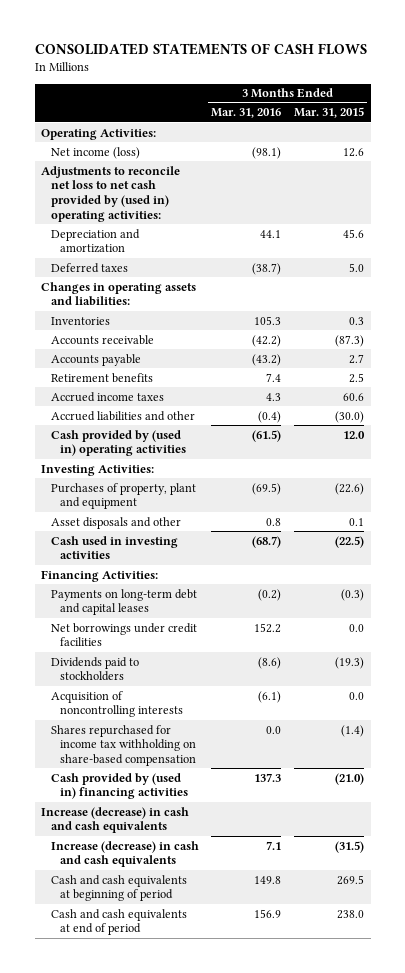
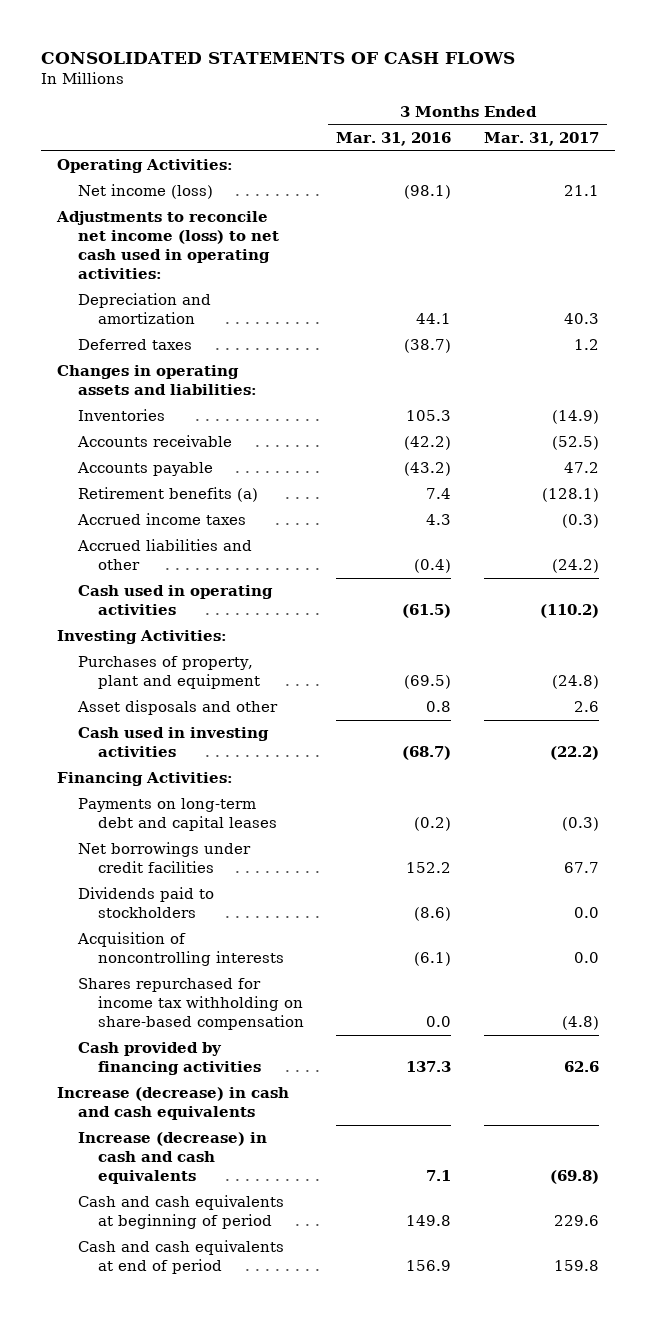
[294,107,365,119] Mar. 31, 2015 -> none
none -> [483,132,599,147] Mar. 31, 2017
[41,165,181,222] Adjustments to reconcile net loss to net cash provided by (used in) operating activities: -> [56,211,279,280] Adjustments to reconcile net income (loss) to net cash used in operating activities:
[50,372,153,383] Retirement benefits -> [77,487,258,503] Retirement benefits (a)
[50,429,187,457] Cash provided by (used in) operating activities -> [77,585,273,616] Cash used in operating activities
[50,772,189,800] Cash provided by (used in) financing activities -> [77,1042,262,1076] Cash provided by financing activities

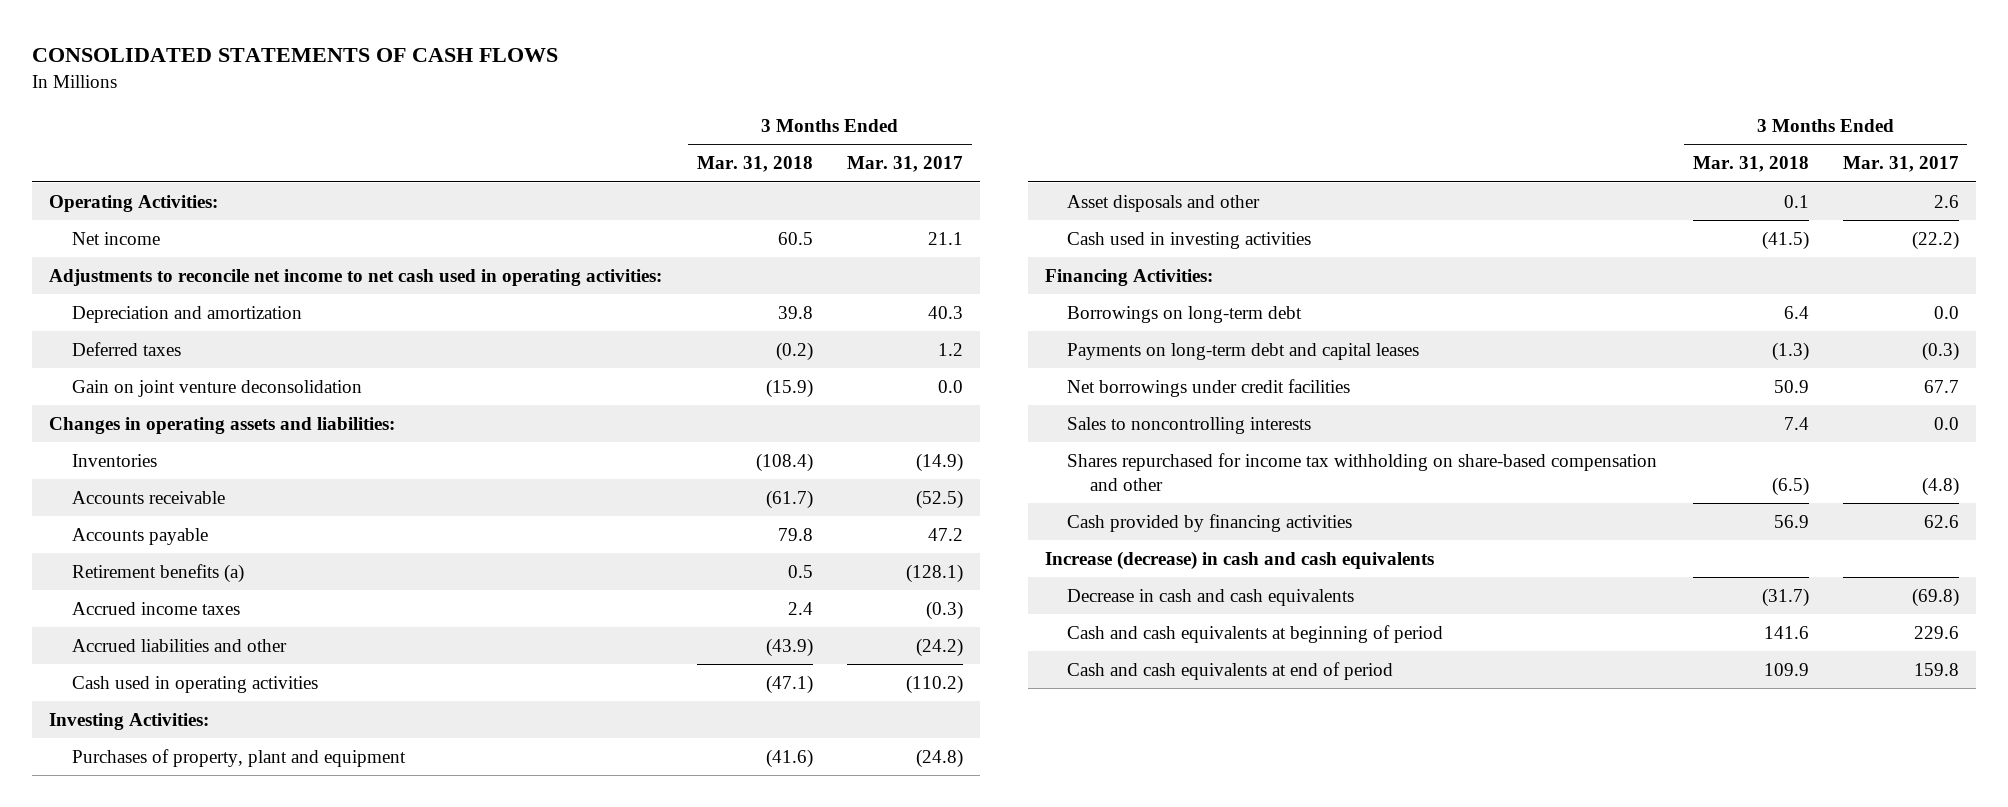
[336,132,452,147] Mar. 31, 2016 -> none
none -> [696,156,813,173] Mar. 31, 2018
[77,184,213,200] Net income (loss) -> [71,231,160,245] Net income
[56,211,279,280] Adjustments to reconcile net income (loss) to net cash used in operating activities: -> [49,268,663,286] Adjustments to reconcile net income to net cash used in operating activities:
none -> [71,379,362,397] Gain on joint venture deconsolidation
none -> [1067,305,1303,323] Borrowings on long-term debt
[77,887,214,919] Dividends paid to stockholders -> none
[76,932,285,967] Acquisition of noncontrolling interests -> none
none -> [1067,416,1312,434] Sales to noncontrolling interests
[77,978,305,1031] Shares repurchased for income tax withholding on share-based compensation -> [1067,452,1658,491] Shares repurchased for income tax withholding on share-based compensation and other
[77,1132,267,1185] Increase (decrease) in cash and cash equivalents -> [1067,588,1355,606] Decrease in cash and cash equivalents

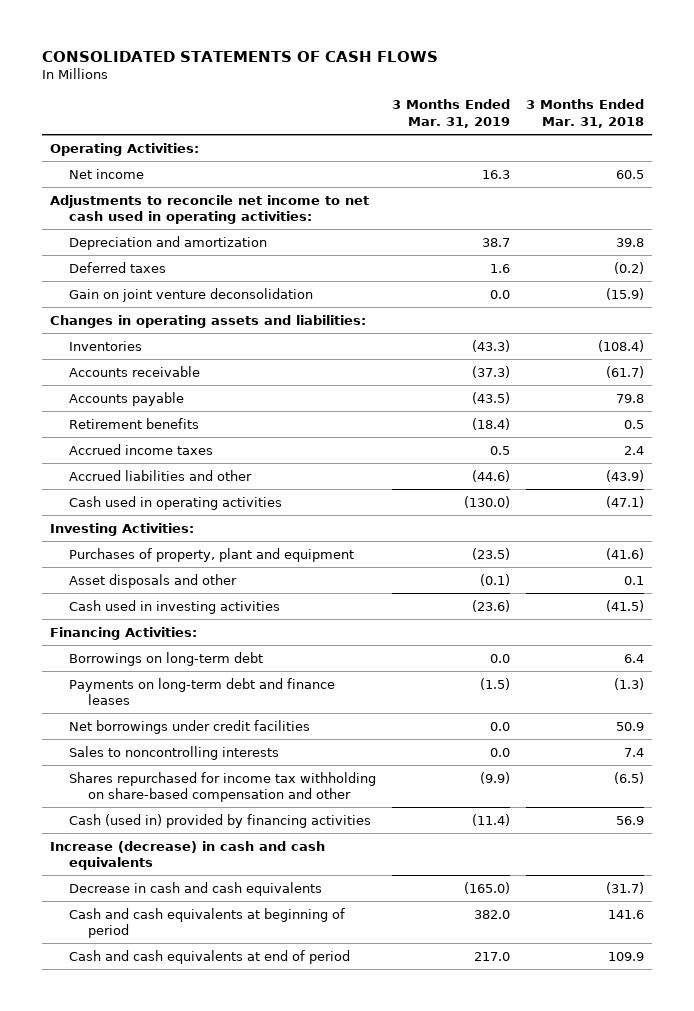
[847,156,964,173] Mar. 31, 2017 -> none
none -> [392,99,511,128] 3 Months Ended Mar. 31, 2019
[71,563,244,583] Retirement benefits (a) -> [69,417,200,429] Retirement benefits
[1067,342,1420,360] Payments on long-term debt and capital leases -> [69,677,336,706] Payments on long-term debt and finance leases
[1067,513,1353,532] Cash provided by financing activities -> [69,813,372,828] Cash (used in) provided by financing activities

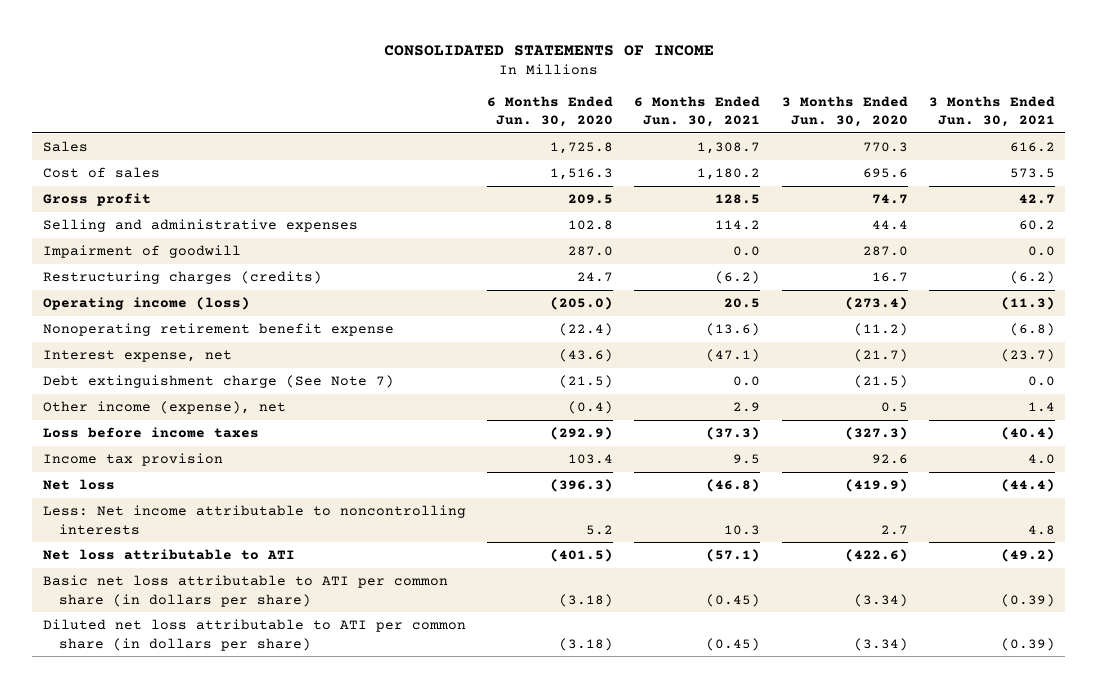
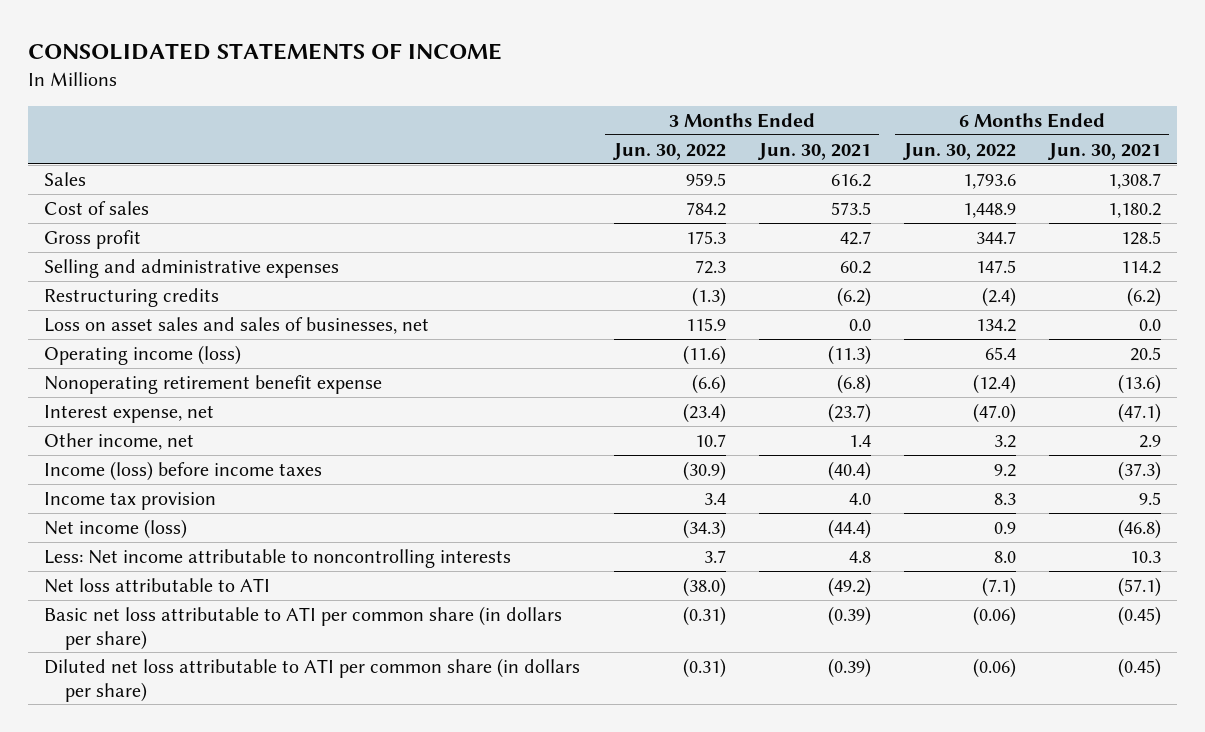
[487,95,614,128] 6 Months Ended Jun. 30, 2020 -> none
[781,95,908,128] 3 Months Ended Jun. 30, 2020 -> none
none -> [611,142,726,160] Jun. 30, 2022
none -> [901,142,1016,160] Jun. 30, 2022
[42,245,241,259] Impairment of goodwill -> none
[42,271,322,285] Restructuring charges (credits) -> [44,287,220,307] Restructuring credits
none -> [44,316,430,334] Loss on asset sales and sales of businesses, net
[42,375,394,389] Debt extinguishment charge (See Note 7) -> none
[42,401,286,415] Other income (expense), net -> [44,432,195,450] Other income, net
[42,427,259,439] Loss before income taxes -> [44,460,323,481] Income (loss) before income taxes
[42,479,115,491] Net loss -> [44,518,188,539] Net income (loss)

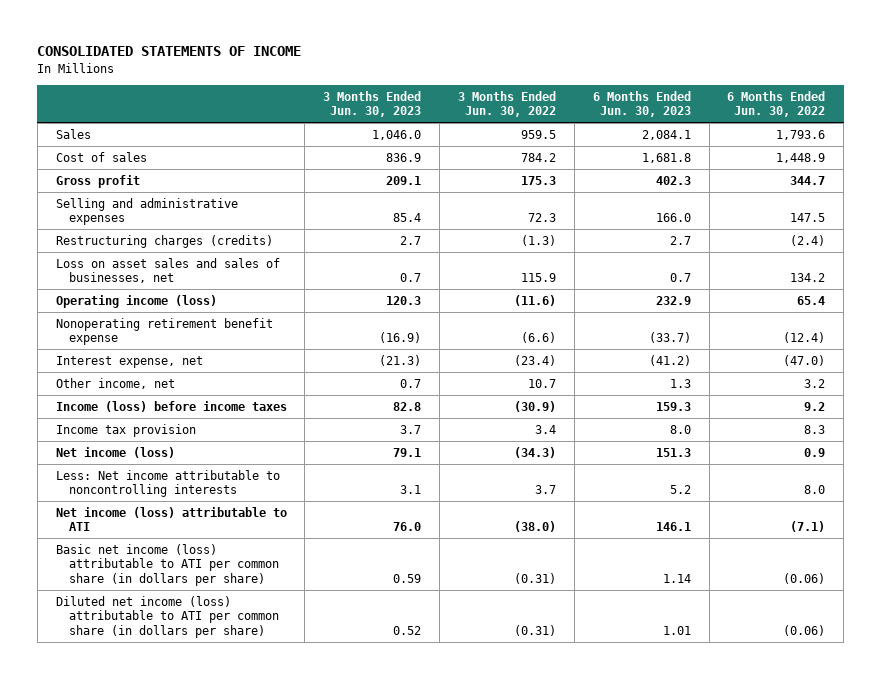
[756,142,871,160] Jun. 30, 2021 -> none
[1046,142,1161,160] Jun. 30, 2021 -> none
none -> [323,90,422,118] 3 Months Ended Jun. 30, 2023
none -> [592,90,691,118] 6 Months Ended Jun. 30, 2023
[44,287,220,307] Restructuring credits -> [55,234,273,248] Restructuring charges (credits)
[44,577,271,593] Net loss attributable to ATI -> [55,506,287,532] Net income (loss) attributable to ATI
[44,605,563,650] Basic net loss attributable to ATI per common share (in dollars per share) -> [55,543,279,586] Basic net income (loss) attributable to ATI per common share (in dollars per share)
[44,657,581,702] Diluted net loss attributable to ATI per common share (in dollars per share) -> [55,595,279,638] Diluted net income (loss) attributable to ATI per common share (in dollars per share)

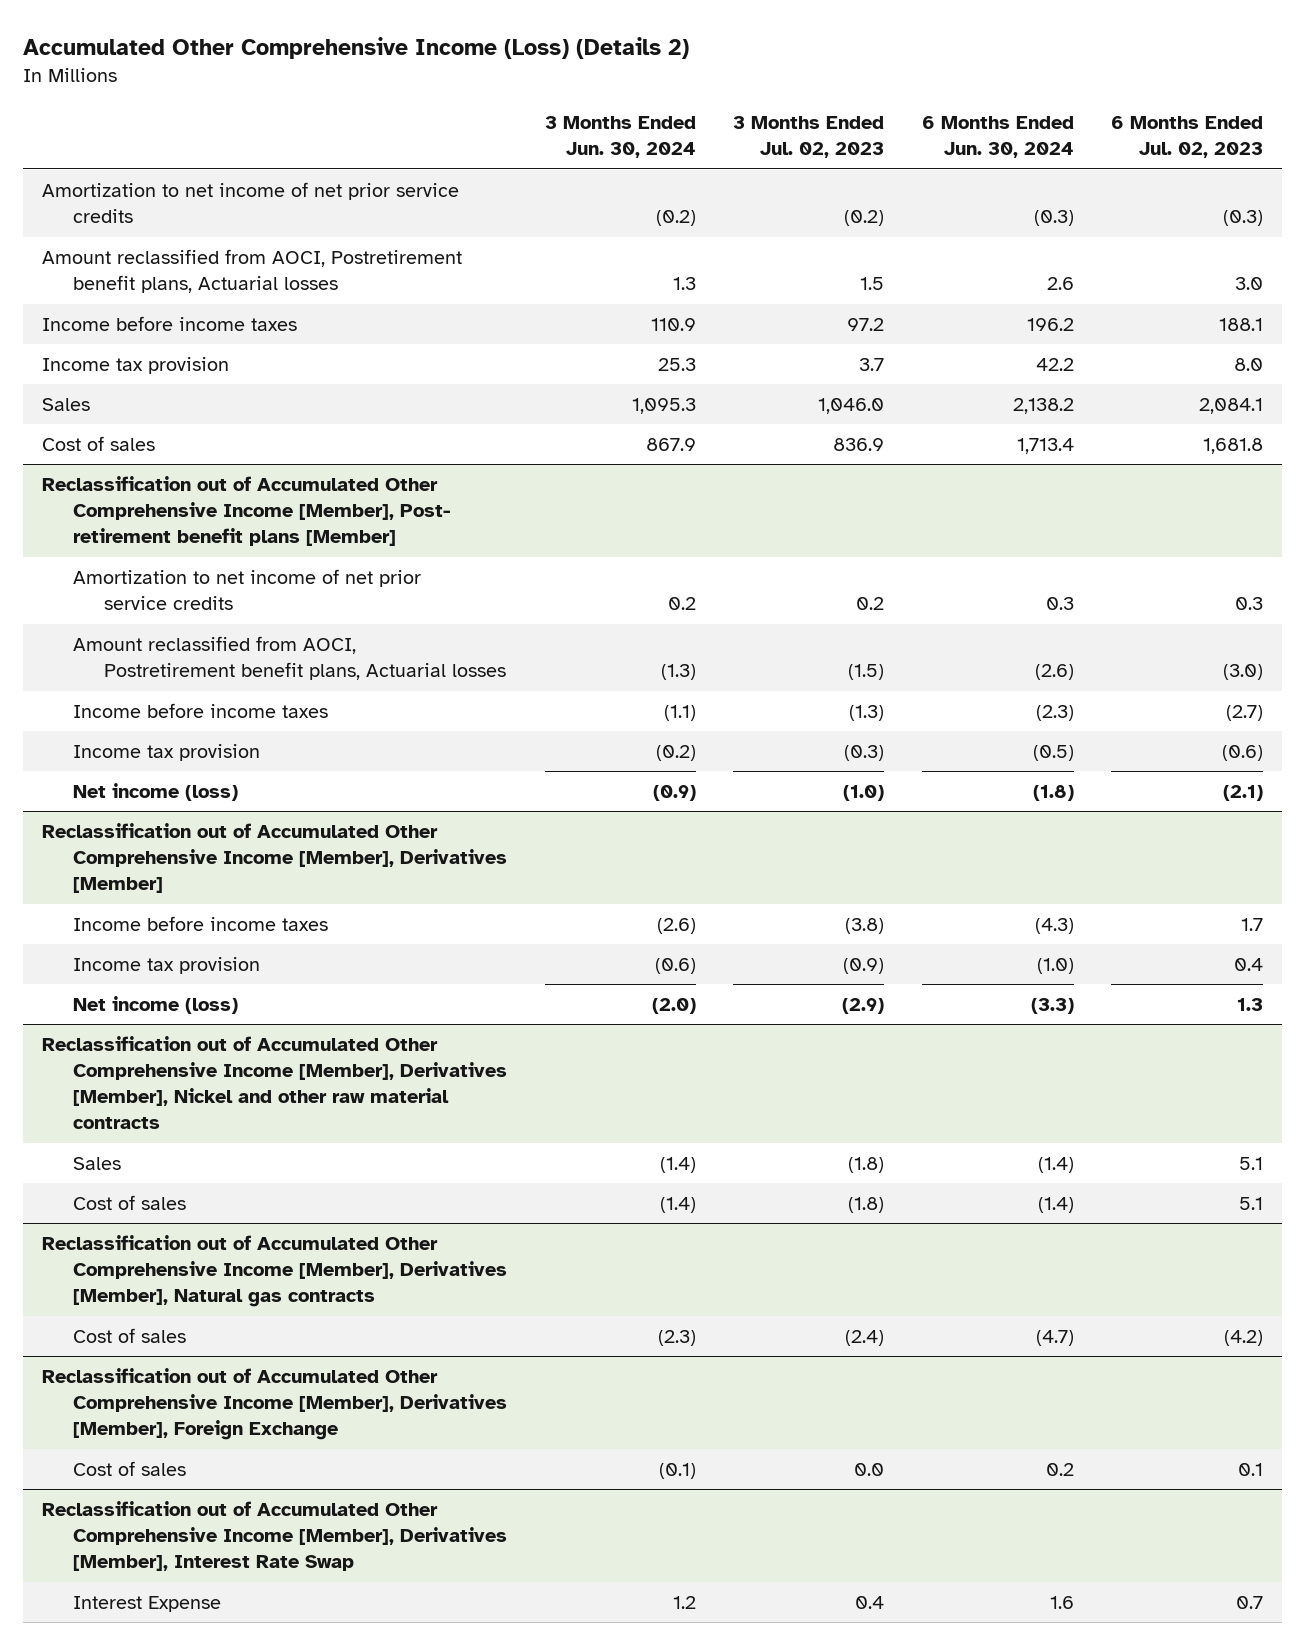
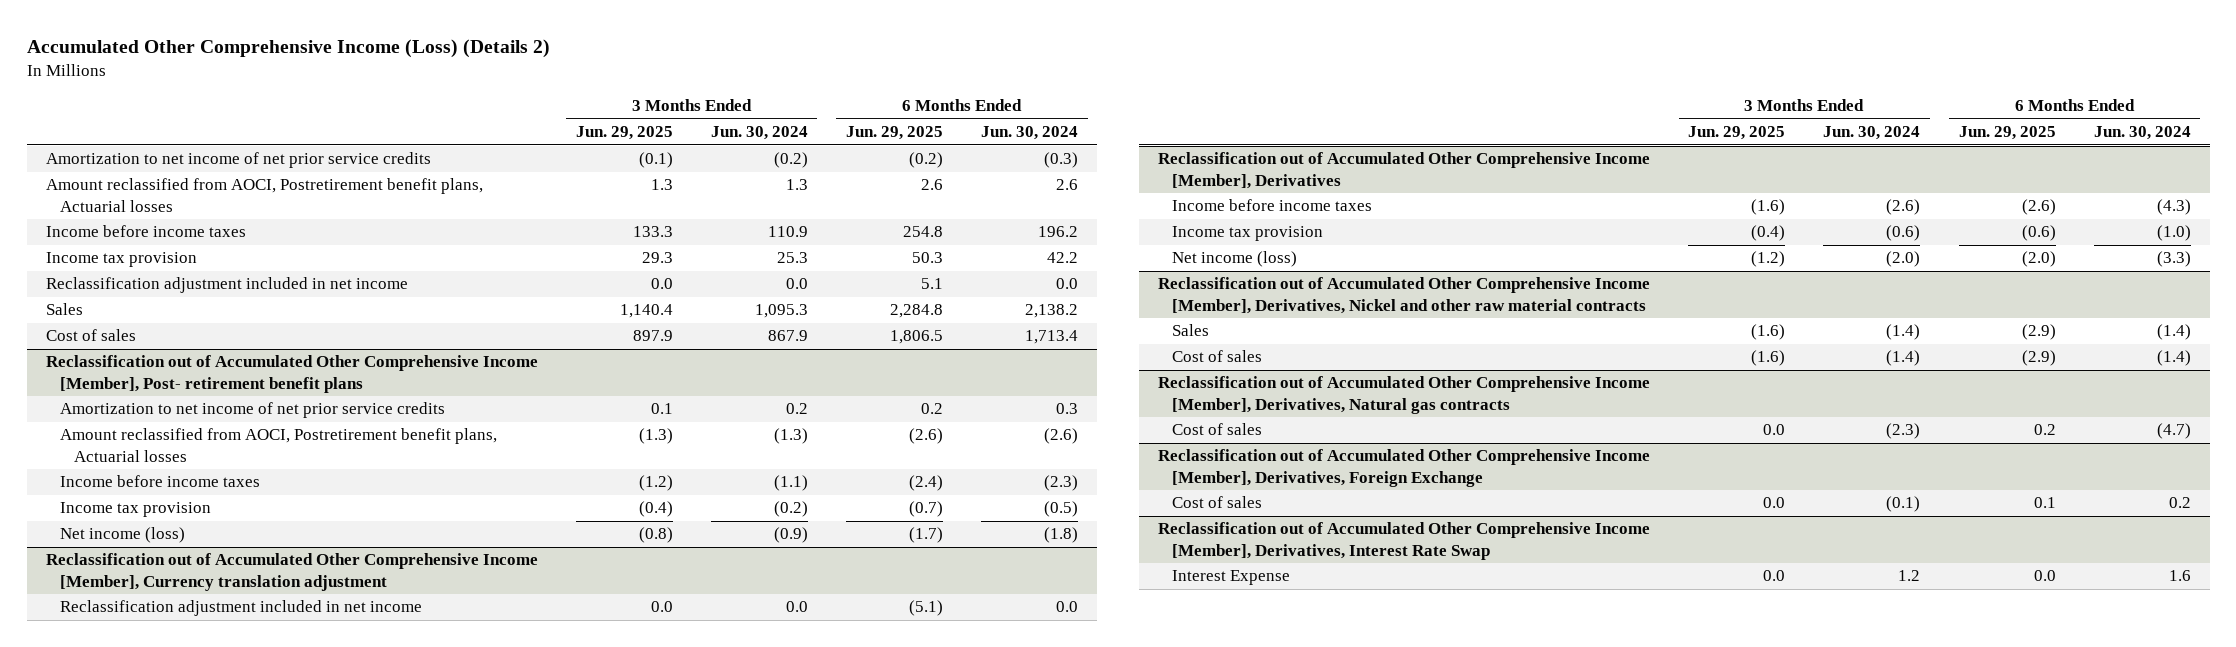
[733,116,885,159] 3 Months Ended Jul. 02, 2023 -> none
[1110,116,1263,159] 6 Months Ended Jul. 02, 2023 -> none
none -> [575,126,673,141] Jun. 29, 2025
none -> [845,126,943,141] Jun. 29, 2025
none -> [45,277,408,294] Reclassification adjustment included in net income
[42,476,451,547] Reclassification out of Accumulated Other Comprehensive Income [Member], Post- retirement benefit plans [Member] -> [45,355,538,393] Reclassification out of Accumulated Other Comprehensive Income [Member], Post- retirement benefit plans
none -> [45,553,538,591] Reclassification out of Accumulated Other Comprehensive Income [Member], Currency translation adjustment
none -> [59,600,422,617] Reclassification adjustment included in net income
[42,823,508,894] Reclassification out of Accumulated Other Comprehensive Income [Member], Derivatives [Member] -> [1158,152,1651,189] Reclassification out of Accumulated Other Comprehensive Income [Member], Derivatives
[42,1036,508,1130] Reclassification out of Accumulated Other Comprehensive Income [Member], Derivatives [Member], Nickel and other raw material contracts -> [1158,277,1651,314] Reclassification out of Accumulated Other Comprehensive Income [Member], Derivatives, Nickel and other raw material contracts
[42,1235,508,1308] Reclassification out of Accumulated Other Comprehensive Income [Member], Derivatives [Member], Natural gas contracts -> [1158,376,1651,414] Reclassification out of Accumulated Other Comprehensive Income [Member], Derivatives, Natural gas contracts
[42,1368,508,1441] Reclassification out of Accumulated Other Comprehensive Income [Member], Derivatives [Member], Foreign Exchange -> [1158,449,1651,487] Reclassification out of Accumulated Other Comprehensive Income [Member], Derivatives, Foreign Exchange
[42,1501,508,1572] Reclassification out of Accumulated Other Comprehensive Income [Member], Derivatives [Member], Interest Rate Swap -> [1158,522,1651,560] Reclassification out of Accumulated Other Comprehensive Income [Member], Derivatives, Interest Rate Swap

